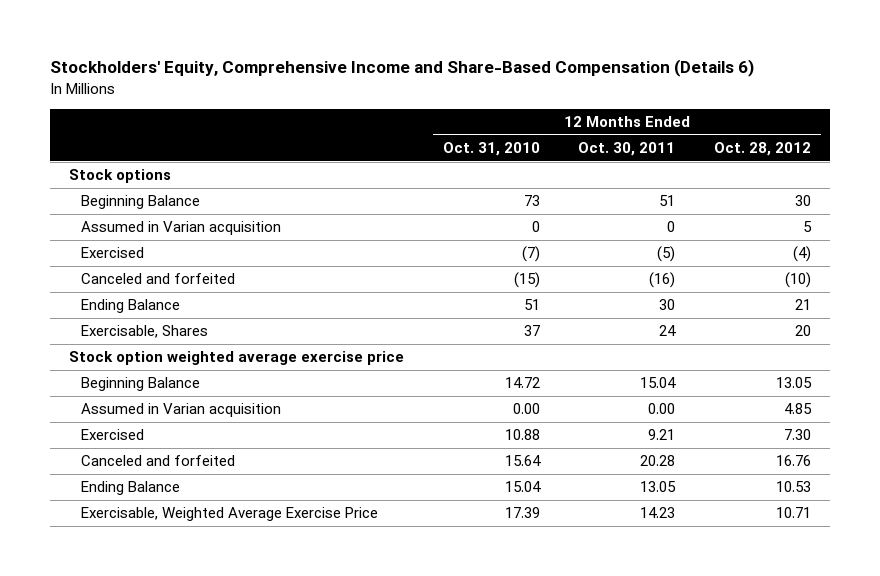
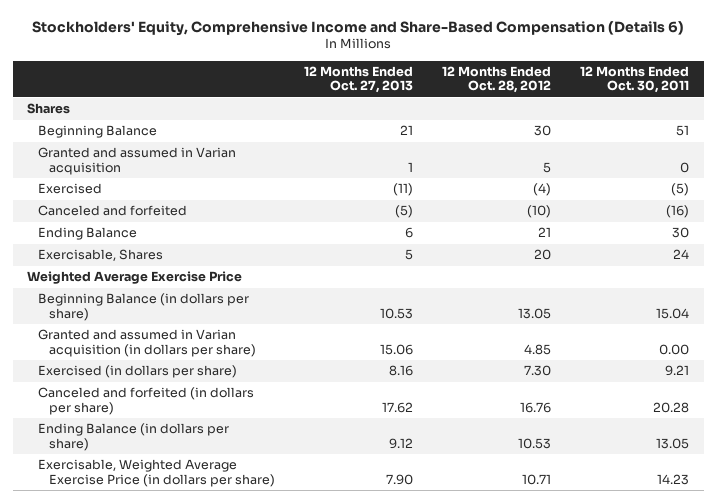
[442,141,540,156] Oct. 31, 2010 -> none
none -> [304,65,414,94] 12 Months Ended Oct. 27, 2013
[69,169,172,184] Stock options -> [27,103,71,115] Shares
[81,221,282,236] Assumed in Varian acquisition -> [38,147,237,175] Granted and assumed in Varian acquisition
[69,351,405,366] Stock option weighted average exercise price -> [27,271,243,285] Weighted Average Exercise Price
[81,377,201,392] Beginning Balance -> [38,293,250,321] Beginning Balance (in dollars per share)
[81,403,282,418] Assumed in Varian acquisition -> [38,329,257,357] Granted and assumed in Varian acquisition (in dollars per share)
[81,429,145,441] Exercised -> [38,365,238,379] Exercised (in dollars per share)
[81,455,236,467] Canceled and forfeited -> [38,387,255,415] Canceled and forfeited (in dollars per share)
[81,481,181,496] Ending Balance -> [38,423,230,451] Ending Balance (in dollars per share)
[81,507,379,522] Exercisable, Weighted Average Exercise Price -> [38,459,276,487] Exercisable, Weighted Average Exercise Price (in dollars per share)

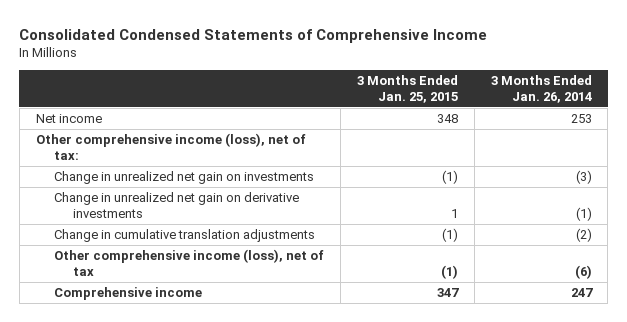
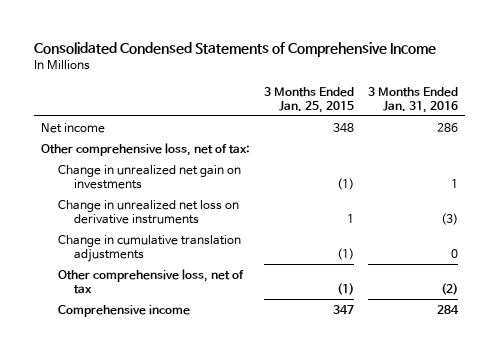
[490,75,592,103] 3 Months Ended Jan. 26, 2014 -> none
none -> [368,86,459,113] 3 Months Ended Jan. 31, 2016
[35,133,306,160] Other comprehensive income (loss), net of tax: -> [41,142,251,156] Other comprehensive loss, net of tax:
[54,192,300,218] Change in unrealized net gain on derivative investments -> [57,199,239,225] Change in unrealized net loss on derivative instruments
[54,249,325,276] Other comprehensive income (loss), net of tax -> [57,268,244,295] Other comprehensive loss, net of tax

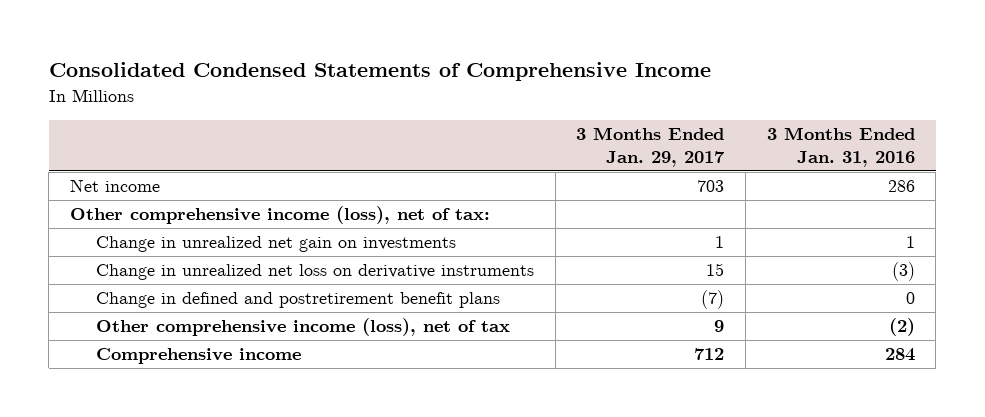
[264,86,355,113] 3 Months Ended Jan. 25, 2015 -> none
none -> [576,127,726,167] 3 Months Ended Jan. 29, 2017
[41,142,251,156] Other comprehensive loss, net of tax: -> [69,206,490,225] Other comprehensive income (loss), net of tax:
[57,234,241,263] Change in cumulative translation adjustments -> none
none -> [96,292,501,309] Change in defined and postretirement benefit plans
[57,268,244,295] Other comprehensive loss, net of tax -> [96,318,511,337] Other comprehensive income (loss), net of tax

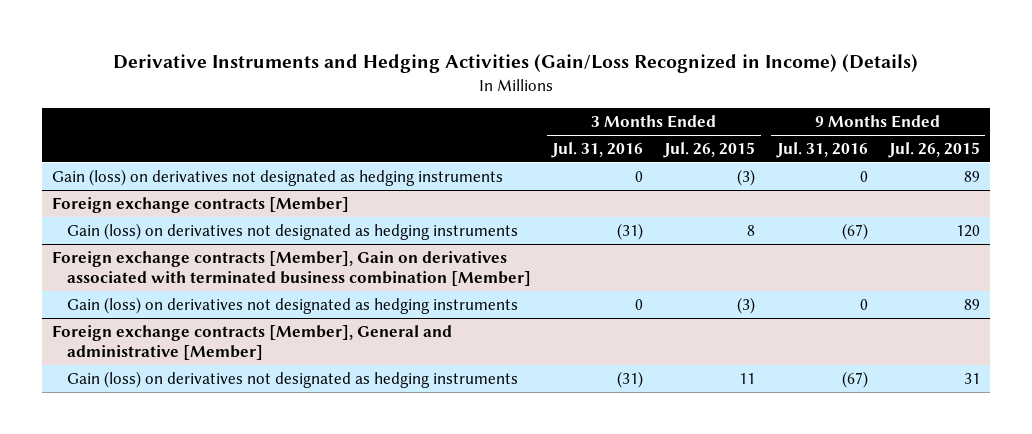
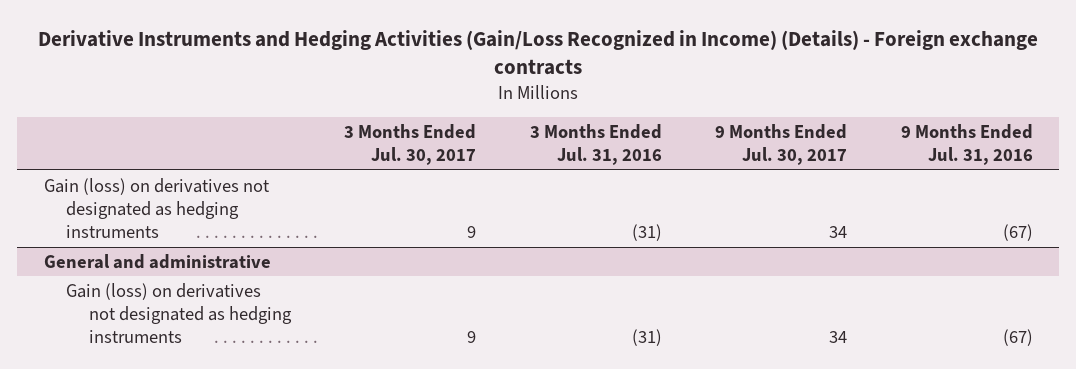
[113,54,919,74] Derivative Instruments and Hedging Activities (Gain/Loss Recognized in Income) (Details) -> [38,29,1039,76] Derivative Instruments and Hedging Activities (Gain/Loss Recognized in Income) (Details) - Foreign exchange contracts
[663,141,756,158] Jul. 26, 2015 -> none
[887,141,980,158] Jul. 26, 2015 -> none
none -> [344,123,477,166] 3 Months Ended Jul. 30, 2017
none -> [715,123,848,166] 9 Months Ended Jul. 30, 2017
[52,168,504,186] Gain (loss) on derivatives not designated as hedging instruments -> none
[52,196,350,213] Foreign exchange contracts [Member] -> none
[52,250,532,287] Foreign exchange contracts [Member], Gain on derivatives associated with terminated business combination [Member] -> none
[67,296,519,314] Gain (loss) on derivatives not designated as hedging instruments -> none
[52,324,453,361] Foreign exchange contracts [Member], General and administrative [Member] -> none
none -> [43,253,271,269] General and administrative

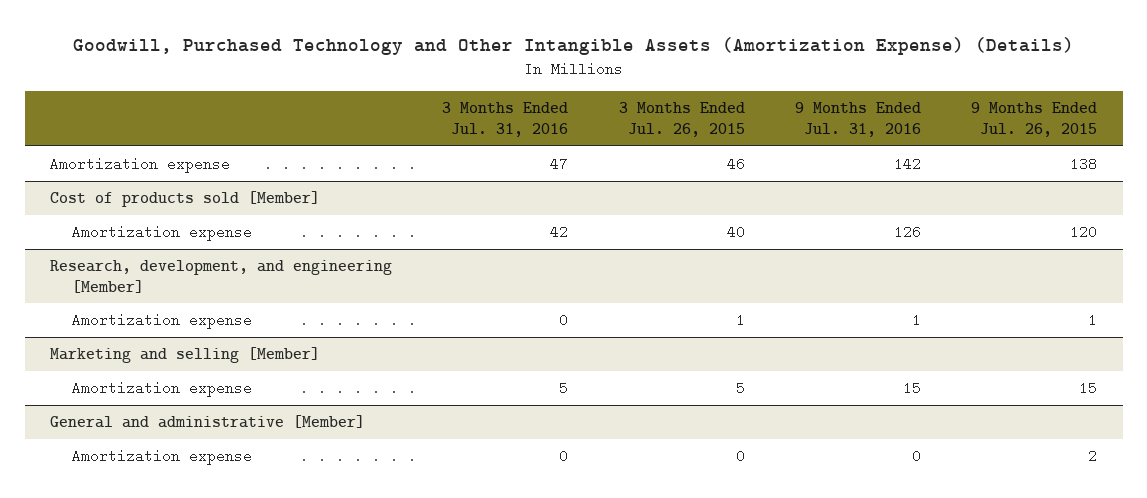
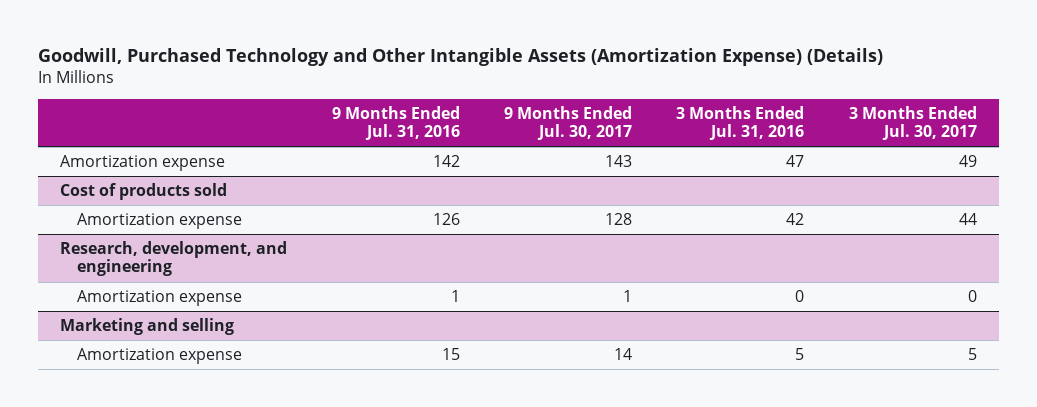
[618,102,745,138] 3 Months Ended Jul. 26, 2015 -> none
[971,102,1098,138] 9 Months Ended Jul. 26, 2015 -> none
none -> [504,106,633,141] 9 Months Ended Jul. 30, 2017
none -> [848,106,977,141] 3 Months Ended Jul. 30, 2017
[49,190,320,207] Cost of products sold [Member] -> [60,183,228,201] Cost of products sold
[49,259,392,293] Research, development, and engineering [Member] -> [60,241,288,277] Research, development, and engineering
[49,346,320,363] Marketing and selling [Member] -> [60,318,235,336] Marketing and selling
[49,414,365,428] General and administrative [Member] -> none
[71,448,252,465] Amortization expense -> none

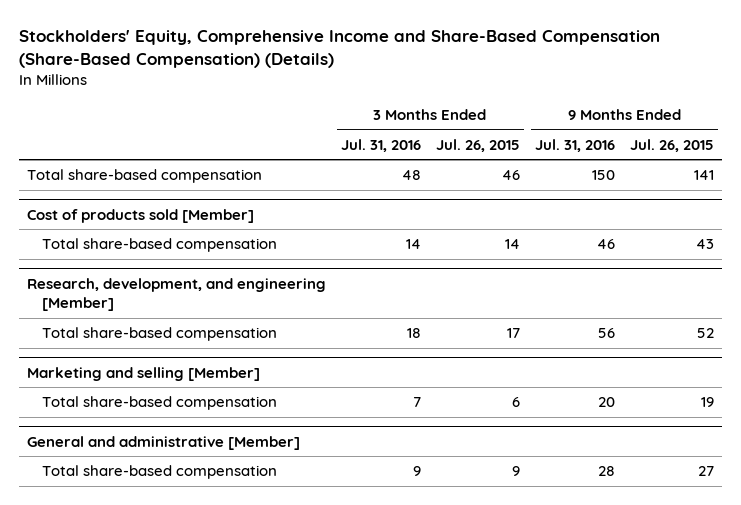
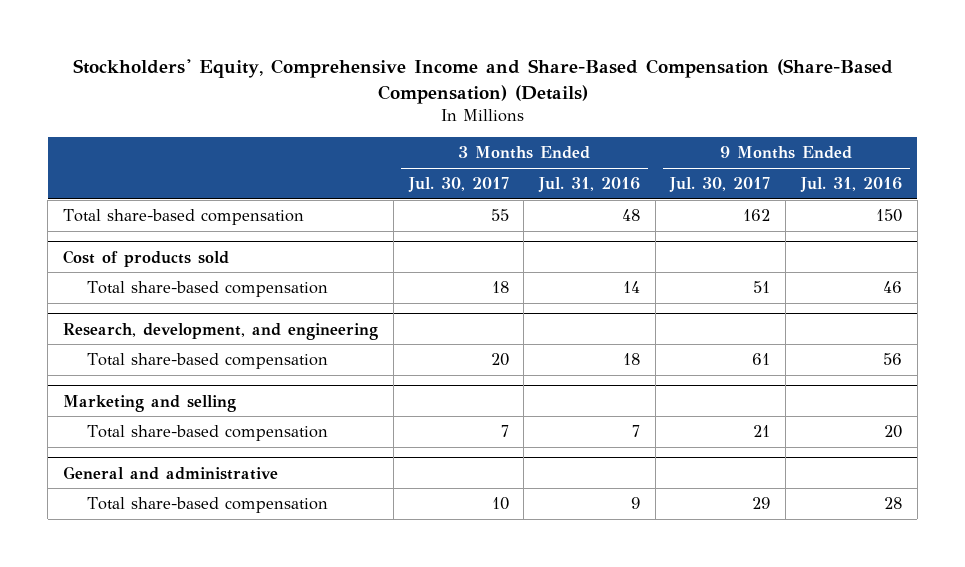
[436,138,521,152] Jul. 26, 2015 -> none
[630,138,715,152] Jul. 26, 2015 -> none
none -> [407,177,509,193] Jul. 30, 2017
none -> [669,177,771,193] Jul. 30, 2017
[26,208,254,223] Cost of products sold [Member] -> [63,249,230,267] Cost of products sold
[26,277,326,312] Research, development, and engineering [Member] -> [63,322,379,340] Research, development, and engineering
[26,366,260,381] Marketing and selling [Member] -> [63,394,237,412] Marketing and selling
[26,435,300,450] General and administrative [Member] -> [63,465,279,480] General and administrative

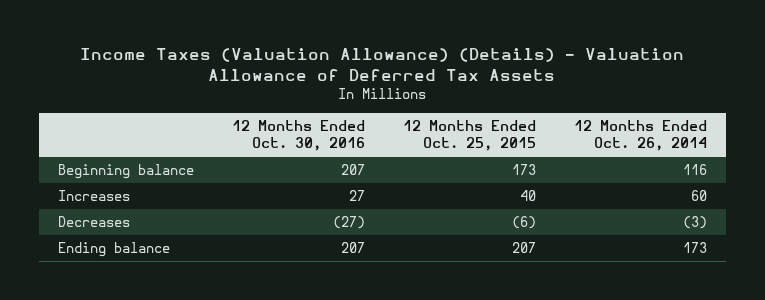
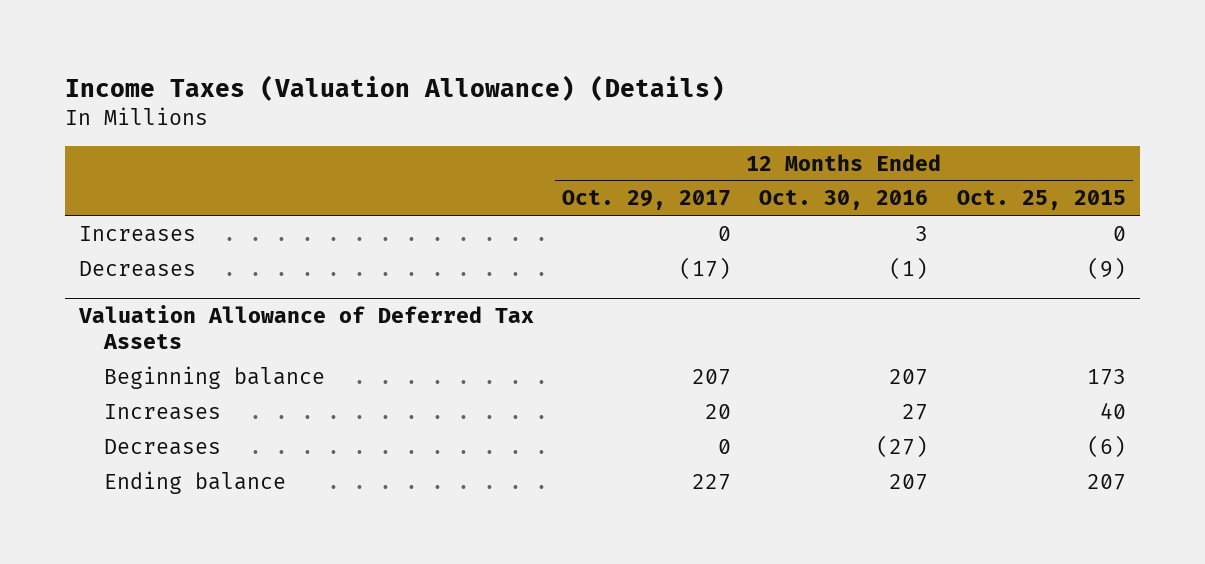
[80,47,685,81] Income Taxes (Valuation Allowance) (Details) - Valuation Allowance of Deferred Tax Assets -> [64,75,725,102] Income Taxes (Valuation Allowance) (Details)
[573,119,707,152] 12 Months Ended Oct. 26, 2014 -> none
none -> [562,190,732,211] Oct. 29, 2017
none -> [78,225,196,242] Increases
none -> [78,260,196,277] Decreases
none -> [77,305,534,349] Valuation Allowance of Deferred Tax Assets

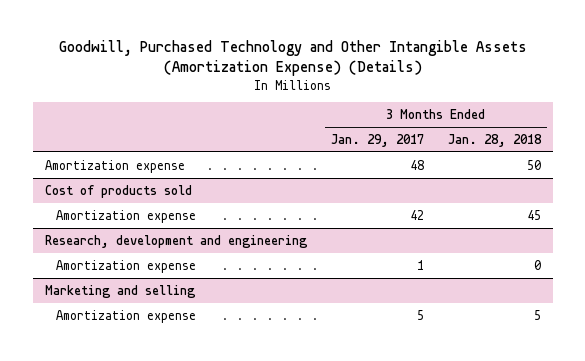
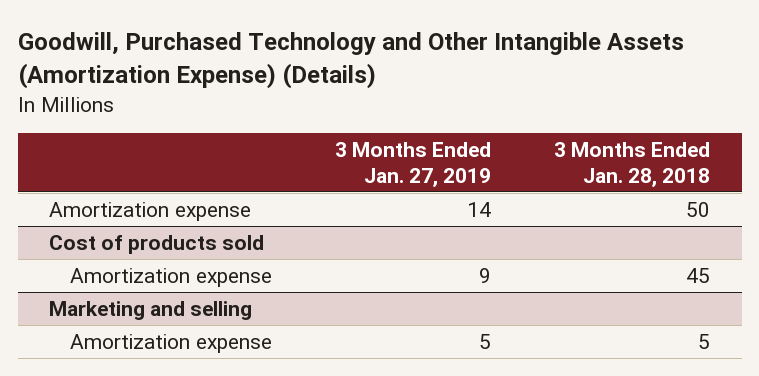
[330,133,424,147] Jan. 29, 2017 -> none
none -> [335,141,492,187] 3 Months Ended Jan. 27, 2019
[44,234,308,248] Research, development and engineering -> none
[55,259,196,273] Amortization expense -> none

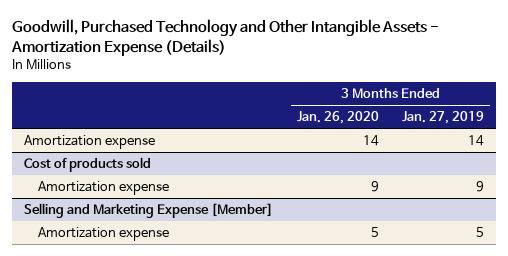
[17,32,684,90] Goodwill, Purchased Technology and Other Intangible Assets (Amortization Expense) (Details) -> [10,18,439,56] Goodwill, Purchased Technology and Other Intangible Assets - Amortization Expense (Details)
[554,141,711,187] 3 Months Ended Jan. 28, 2018 -> none
none -> [296,111,379,125] Jan. 26, 2020
[49,300,253,320] Marketing and selling -> [23,203,273,219] Selling and Marketing Expense [Member]

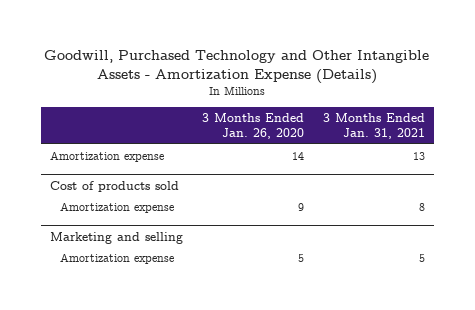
[402,111,485,125] Jan. 27, 2019 -> none
none -> [322,113,425,140] 3 Months Ended Jan. 31, 2021
[23,203,273,219] Selling and Marketing Expense [Member] -> [50,231,184,244] Marketing and selling

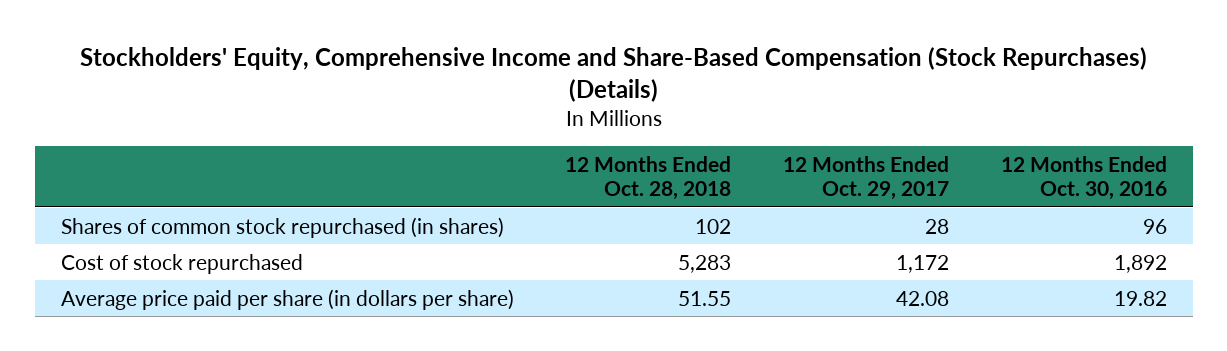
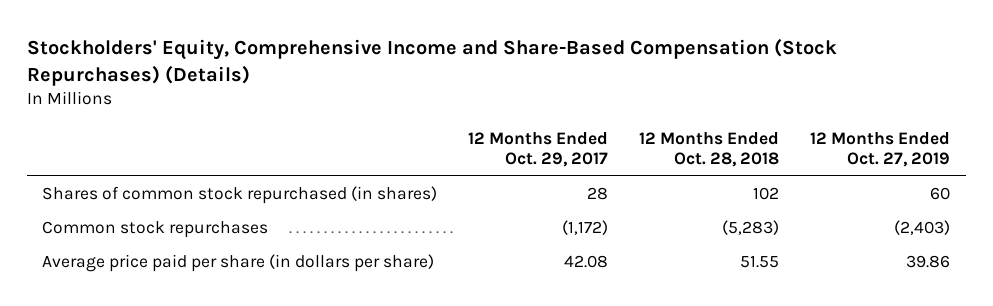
[1000,155,1167,200] 12 Months Ended Oct. 30, 2016 -> none
none -> [810,131,951,168] 12 Months Ended Oct. 27, 2019
[60,253,303,274] Cost of stock repurchased -> none
none -> [42,221,269,239] Common stock repurchases

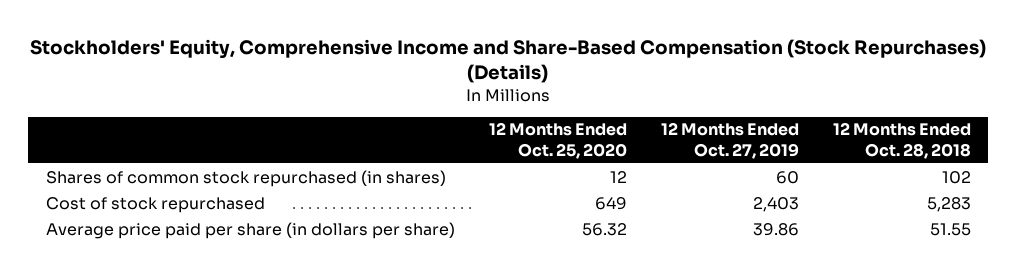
[468,131,609,168] 12 Months Ended Oct. 29, 2017 -> none
none -> [488,122,627,159] 12 Months Ended Oct. 25, 2020
[42,221,269,239] Common stock repurchases -> none
none -> [45,196,265,213] Cost of stock repurchased

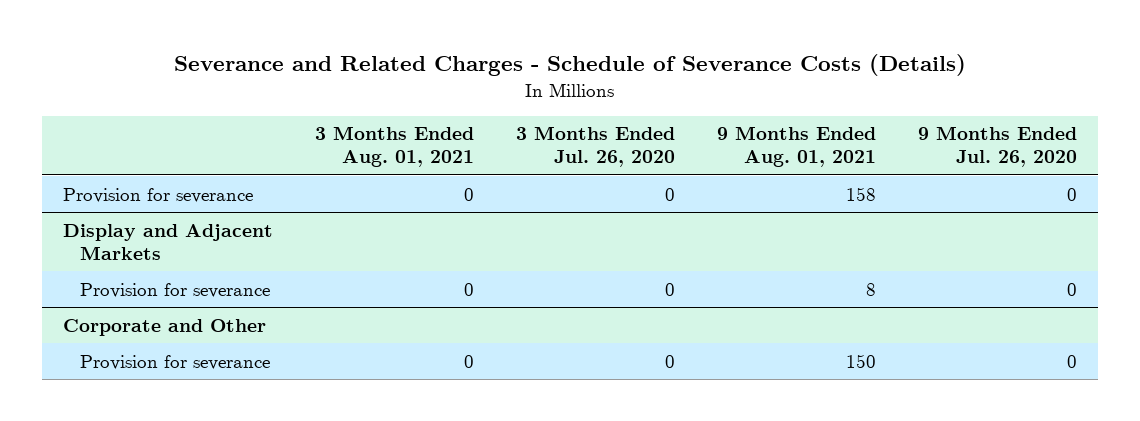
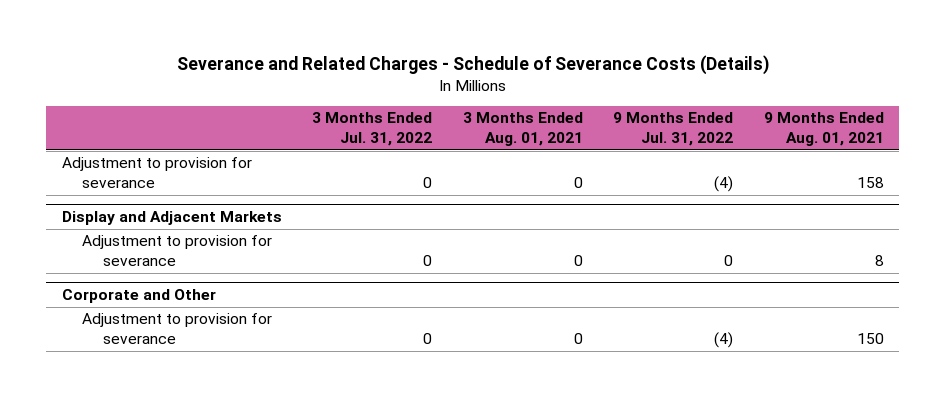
[515,126,675,168] 3 Months Ended Jul. 26, 2020 -> none
[917,126,1077,168] 9 Months Ended Jul. 26, 2020 -> none
none -> [312,112,433,146] 3 Months Ended Jul. 31, 2022
none -> [613,112,734,146] 9 Months Ended Jul. 31, 2022
[62,187,253,203] Provision for severance -> [61,157,252,189] Adjustment to provision for severance
[80,282,271,298] Provision for severance -> [82,235,273,267] Adjustment to provision for severance
[80,354,271,370] Provision for severance -> [82,313,273,345] Adjustment to provision for severance

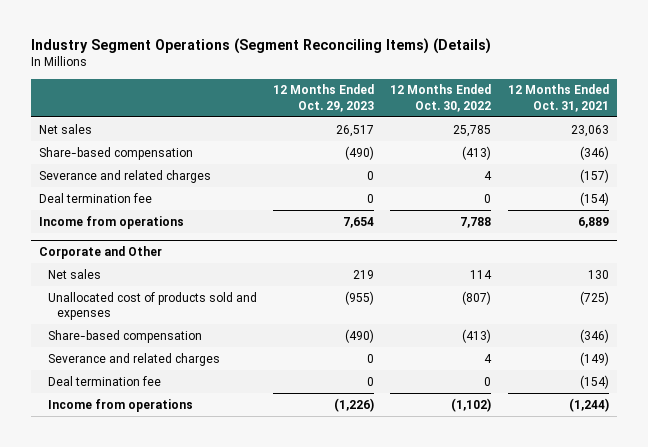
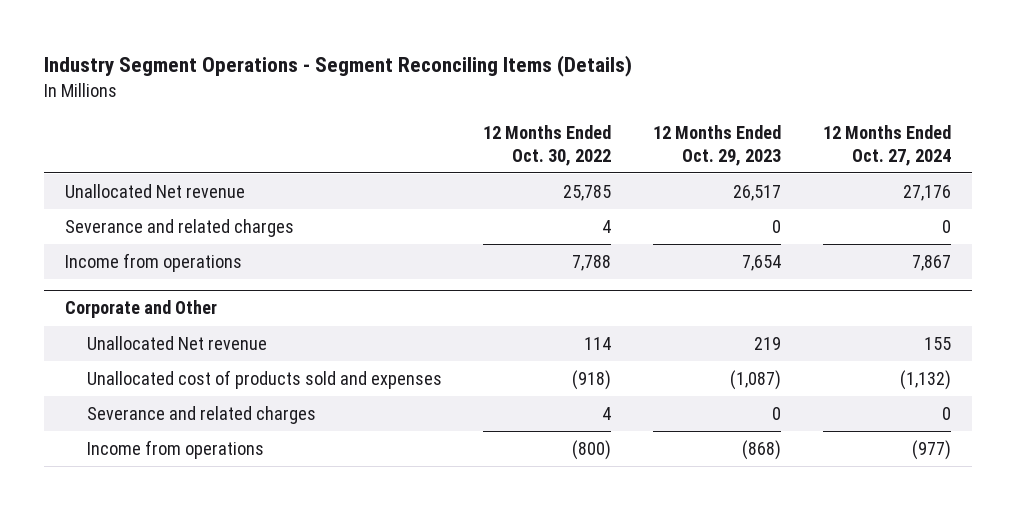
[30,37,491,54] Industry Segment Operations (Segment Reconciling Items) (Details) -> [44,55,633,78] Industry Segment Operations - Segment Reconciling Items (Details)
[507,84,609,112] 12 Months Ended Oct. 31, 2021 -> none
none -> [822,124,951,166] 12 Months Ended Oct. 27, 2024
[39,146,194,160] Share-based compensation -> none
[39,123,93,134] Net sales -> [65,184,246,199] Unallocated Net revenue
[39,192,153,203] Deal termination fee -> none
[47,329,202,343] Share-based compensation -> none
[47,268,101,279] Net sales -> [86,336,267,351] Unallocated Net revenue
[345,290,375,305] (955) -> [730,370,782,391] (1,087)
[462,290,492,305] (807) -> [572,370,612,391] (918)
[47,375,161,386] Deal termination fee -> none
[334,397,375,412] (1,226) -> [742,440,782,461] (868)
[451,397,492,412] (1,102) -> [572,440,612,461] (800)

